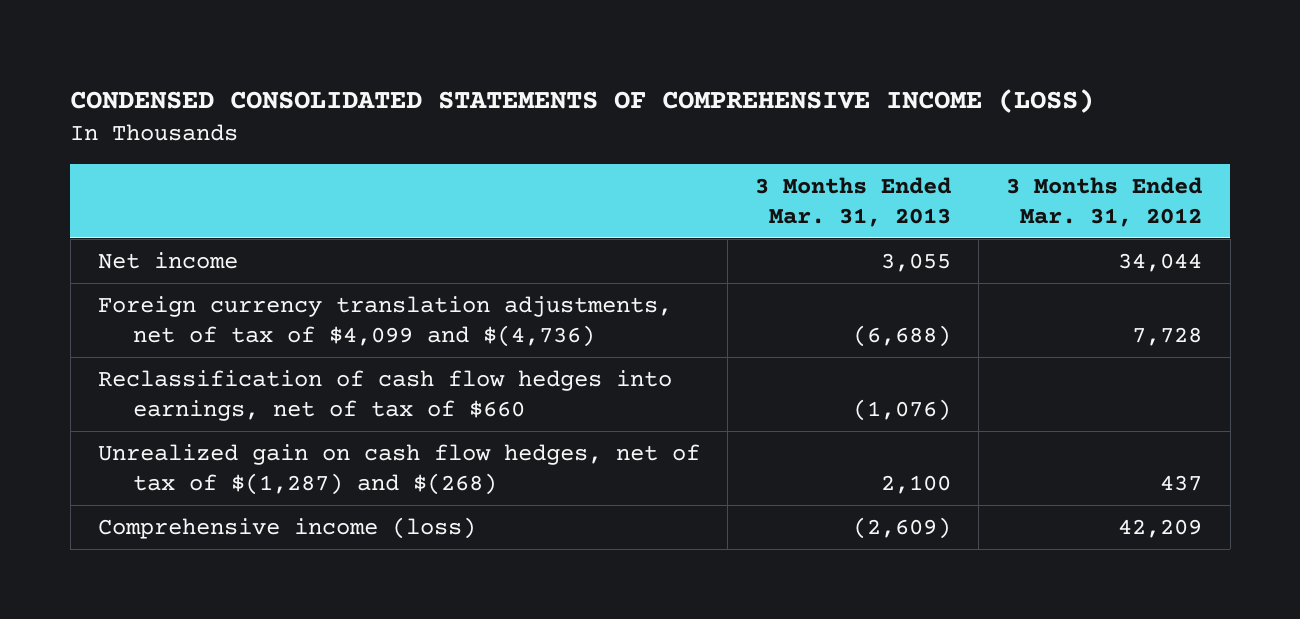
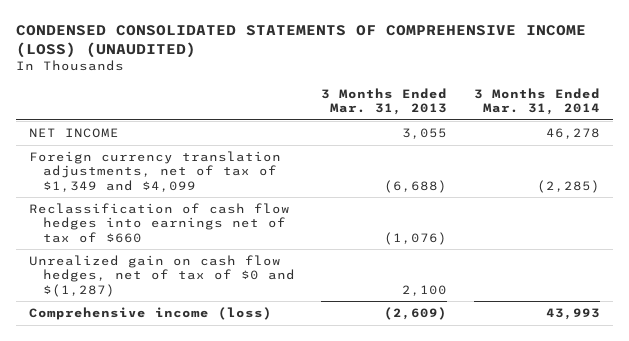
[70,88,1095,113] CONDENSED CONSOLIDATED STATEMENTS OF COMPREHENSIVE INCOME (LOSS) -> [16,24,587,58] CONDENSED CONSOLIDATED STATEMENTS OF COMPREHENSIVE INCOME (LOSS) (UNAUDITED)
[1006,176,1203,228] 3 Months Ended Mar. 31, 2012 -> none
none -> [473,88,600,116] 3 Months Ended Mar. 31, 2014
[97,251,238,269] Net income -> [29,128,120,139] NET INCOME
[97,295,672,347] Foreign currency translation adjustments, net of tax of $4,099 and $(4,736) -> [29,151,282,192] Foreign currency translation adjustments, net of tax of $1,349 and $4,099
[97,369,672,421] Reclassification of cash flow hedges into earnings, net of tax of $660 -> [29,203,291,243] Reclassification of cash flow hedges into earnings net of tax of $660
[97,443,700,495] Unrealized gain on cash flow hedges, net of tax of $(1,287) and $(268) -> [29,255,296,297] Unrealized gain on cash flow hedges, net of tax of $0 and $(1,287)

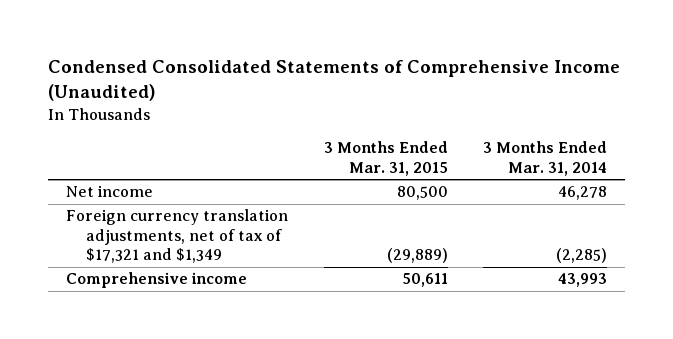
[16,24,587,58] CONDENSED CONSOLIDATED STATEMENTS OF COMPREHENSIVE INCOME (LOSS) (UNAUDITED) -> [47,59,620,102] Condensed Consolidated Statements of Comprehensive Income (Unaudited)
[321,88,448,116] 3 Months Ended Mar. 31, 2013 -> none
none -> [323,141,448,176] 3 Months Ended Mar. 31, 2015
[29,203,291,243] Reclassification of cash flow hedges into earnings net of tax of $660 -> none
[29,255,296,297] Unrealized gain on cash flow hedges, net of tax of $0 and $(1,287) -> none
[29,128,120,139] NET INCOME -> [65,185,153,198] Net income
[29,151,282,192] Foreign currency translation adjustments, net of tax of $1,349 and $4,099 -> [65,209,288,264] Foreign currency translation adjustments, net of tax of $17,321 and $1,349
[29,307,273,321] Comprehensive income (loss) -> [65,272,247,289] Comprehensive income

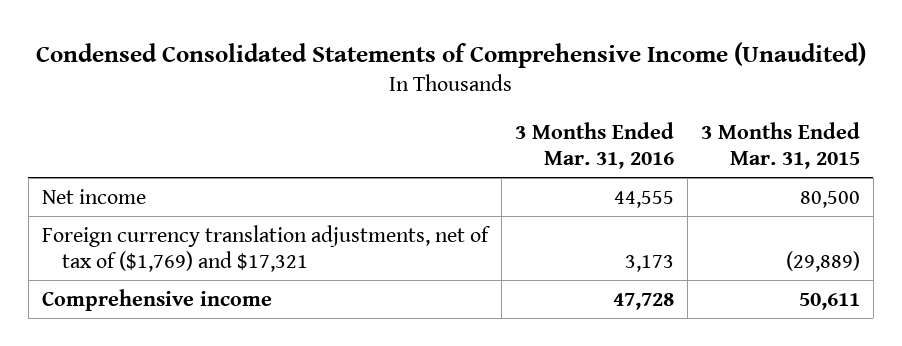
[483,141,608,176] 3 Months Ended Mar. 31, 2014 -> none
none -> [514,121,674,170] 3 Months Ended Mar. 31, 2016
[65,209,288,264] Foreign currency translation adjustments, net of tax of $17,321 and $1,349 -> [41,224,491,273] Foreign currency translation adjustments, net of tax of ($1,769) and $17,321

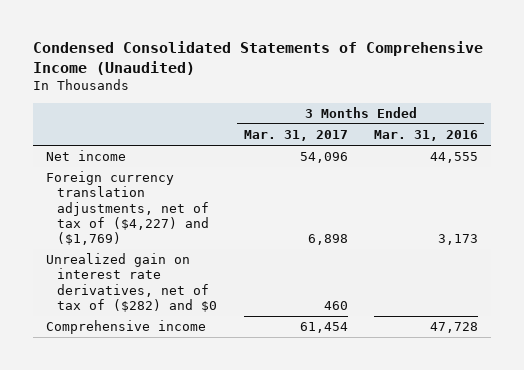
[700,121,860,170] 3 Months Ended Mar. 31, 2015 -> none
none -> [243,130,348,142] Mar. 31, 2017
[41,224,491,273] Foreign currency translation adjustments, net of tax of ($1,769) and $17,321 -> [46,171,210,245] Foreign currency translation adjustments, net of tax of ($4,227) and ($1,769)
none -> [46,253,218,312] Unrealized gain on interest rate derivatives, net of tax of ($282) and $0

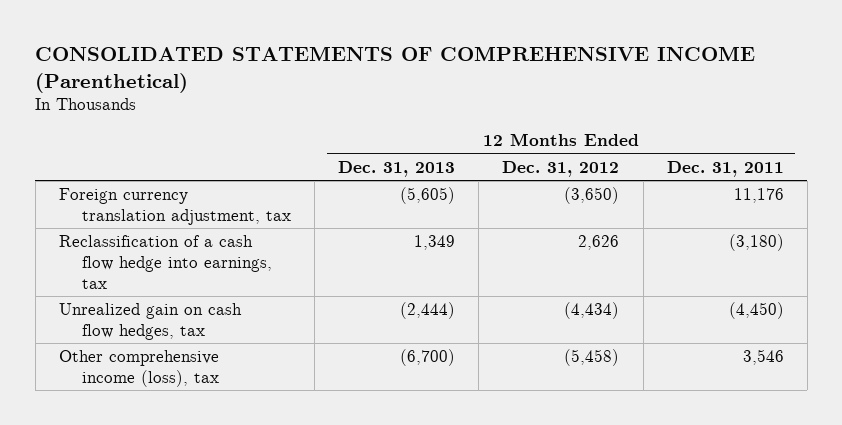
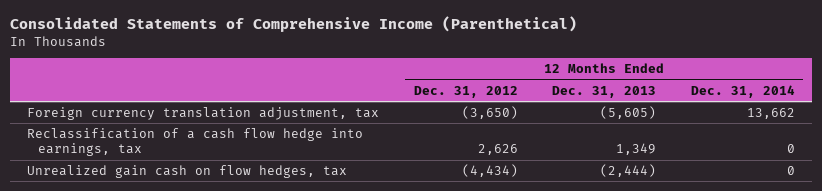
[35,46,756,93] CONSOLIDATED STATEMENTS OF COMPREHENSIVE INCOME (Parenthetical) -> [10,16,578,33] Consolidated Statements of Comprehensive Income (Parenthetical)
[666,160,784,177] Dec. 31, 2011 -> none
none -> [690,84,795,98] Dec. 31, 2014
[58,350,220,387] Other comprehensive income (loss), tax -> none
[58,303,242,340] Unrealized gain on cash flow hedges, tax -> [27,164,348,178] Unrealized gain cash on flow hedges, tax

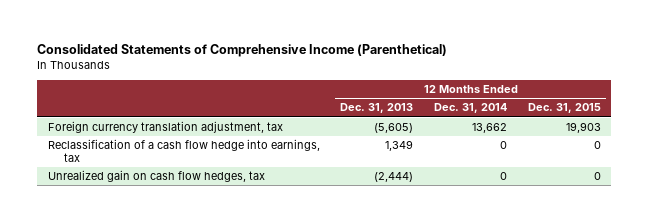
[413,85,518,98] Dec. 31, 2012 -> none
none -> [527,103,601,114] Dec. 31, 2015
[27,164,348,178] Unrealized gain cash on flow hedges, tax -> [47,170,265,183] Unrealized gain on cash flow hedges, tax

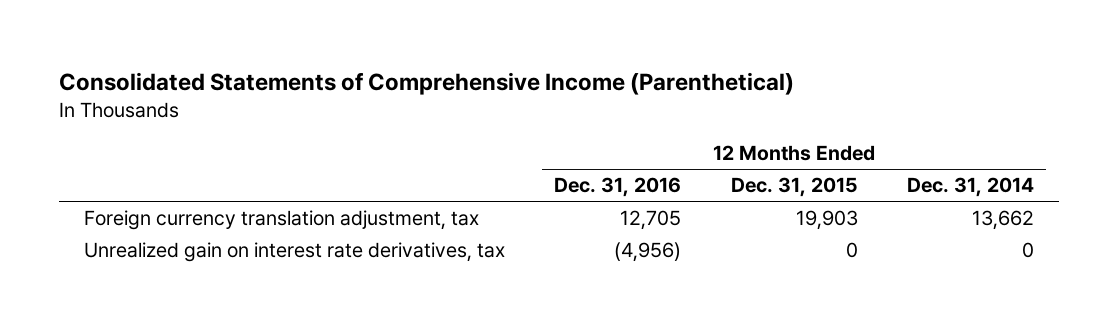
[340,103,414,114] Dec. 31, 2013 -> none
none -> [554,177,682,198] Dec. 31, 2016
[47,139,320,162] Reclassification of a cash flow hedge into earnings, tax -> none
[47,170,265,183] Unrealized gain on cash flow hedges, tax -> [83,242,505,263] Unrealized gain on interest rate derivatives, tax

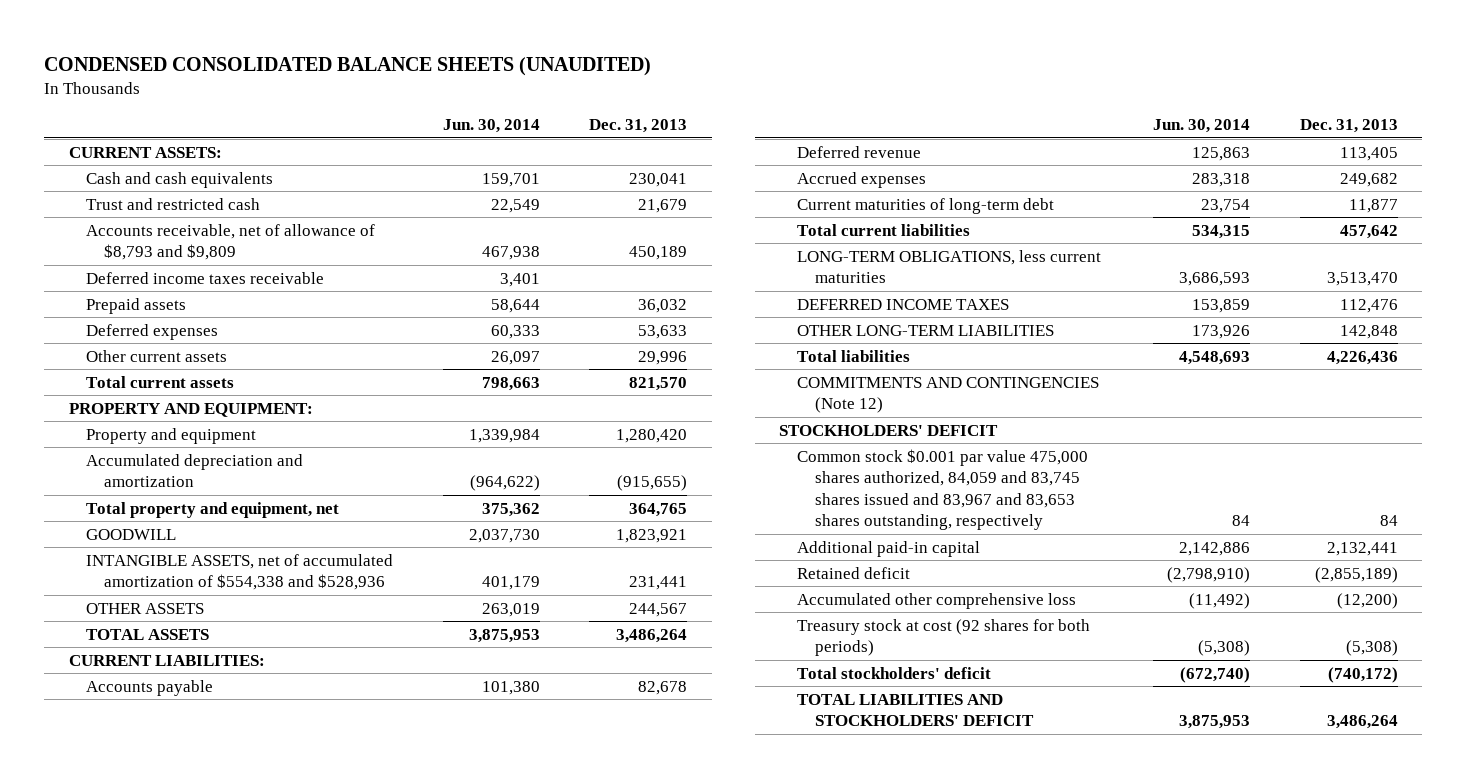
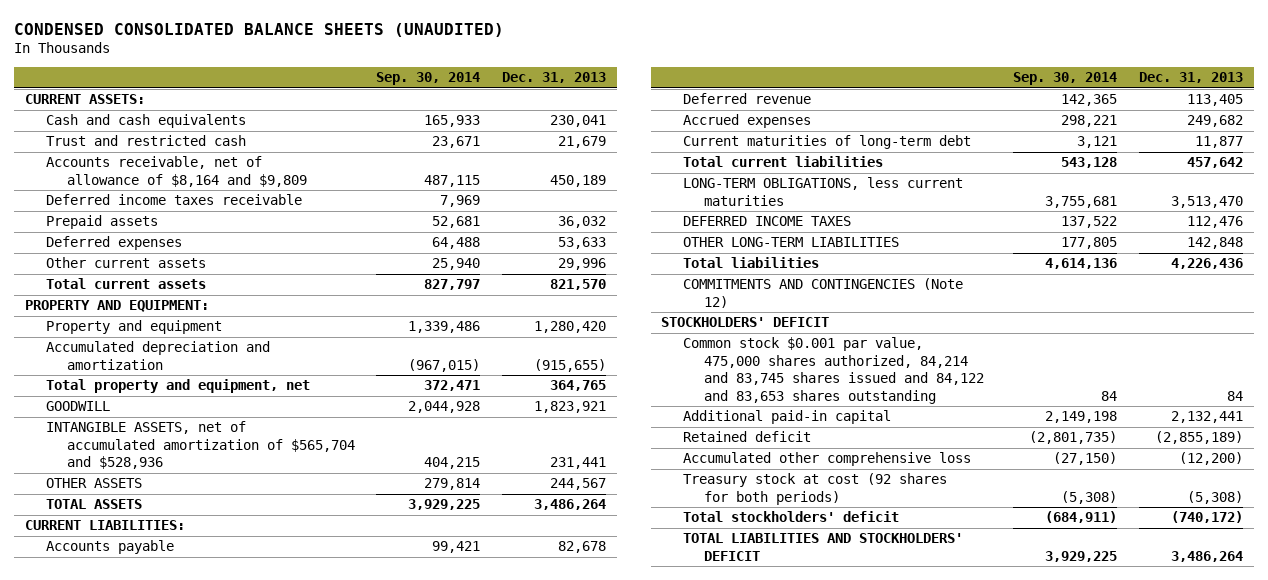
[442,118,540,133] Jun. 30, 2014 -> none
none -> [376,72,481,86] Sep. 30, 2014
[86,223,376,261] Accounts receivable, net of allowance of $8,793 and $9,809 -> [45,156,307,187] Accounts receivable, net of allowance of $8,164 and $9,809
[86,553,394,591] INTANGIBLE ASSETS, net of accumulated amortization of $554,338 and $528,936 -> [45,421,355,470] INTANGIBLE ASSETS, net of accumulated amortization of $565,704 and $528,936
[796,448,1088,531] Common stock $0.001 par value 475,000 shares authorized, 84,059 and 83,745 shares issued and 83,967 and 83,653 shares outstanding, respectively -> [682,337,984,404] Common stock $0.001 par value, 475,000 shares authorized, 84,214 and 83,745 shares issued and 84,122 and 83,653 shares outstanding

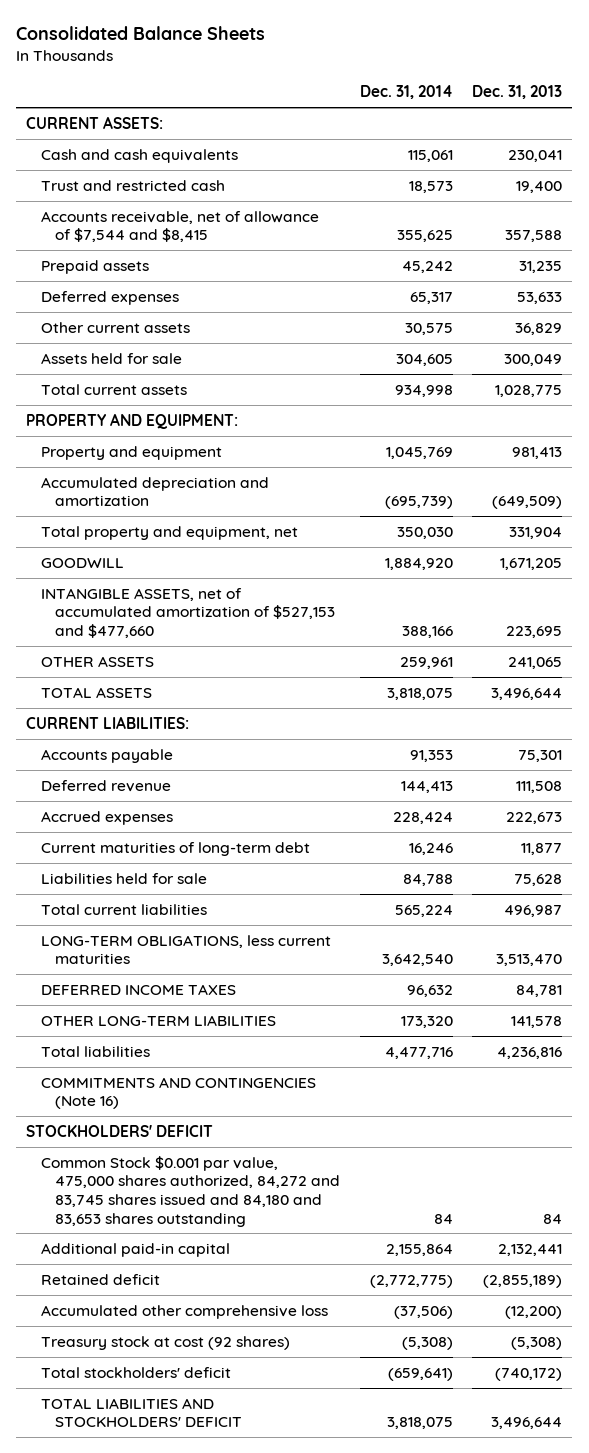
[13,22,504,37] CONDENSED CONSOLIDATED BALANCE SHEETS (UNAUDITED) -> [16,26,266,41] Consolidated Balance Sheets
[376,72,481,86] Sep. 30, 2014 -> none
none -> [359,85,453,100] Dec. 31, 2014
[45,194,302,206] Deferred income taxes receivable -> none
[558,136,607,149] 21,679 -> [516,180,563,193] 19,400
[45,156,307,187] Accounts receivable, net of allowance of $8,164 and $9,809 -> [40,210,319,243] Accounts receivable, net of allowance of $7,544 and $8,415
[550,174,607,187] 450,189 -> [505,230,563,243] 357,588
[558,216,607,229] 36,032 -> [519,260,563,273] 31,235
[558,258,607,271] 29,996 -> [515,322,563,335] 36,829
none -> [40,352,182,364] Assets held for sale
[550,279,607,291] 821,570 -> [495,384,563,397] 1,028,775
[534,321,607,334] 1,280,420 -> [512,446,563,459] 981,413
[534,358,607,372] (915,655) -> [492,496,563,510] (649,509)
[550,380,607,392] 364,765 -> [509,526,563,539] 331,904
[534,401,607,414] 1,823,921 -> [500,557,563,570] 1,671,205
[45,421,355,470] INTANGIBLE ASSETS, net of accumulated amortization of $565,704 and $528,936 -> [40,587,335,638] INTANGIBLE ASSETS, net of accumulated amortization of $527,153 and $477,660
[550,457,607,470] 231,441 -> [506,625,563,638] 223,695
[550,478,607,491] 244,567 -> [508,656,563,669] 241,065
[534,499,607,511] 3,486,264 -> [491,687,563,700] 3,496,644
[558,541,607,554] 82,678 -> [518,749,563,762] 75,301
[1186,94,1243,107] 113,405 -> [516,780,563,793] 111,508
[1186,115,1243,128] 249,682 -> [506,811,563,824] 222,673
none -> [40,872,207,884] Liabilities held for sale
[1186,157,1243,169] 457,642 -> [504,904,563,917] 496,987
[1186,216,1243,229] 112,476 -> [516,984,563,997] 84,781
[1186,237,1243,250] 142,848 -> [511,1015,563,1028] 141,578
[1170,258,1243,270] 4,226,436 -> [497,1046,563,1059] 4,236,816
[682,278,963,308] COMMITMENTS AND CONTINGENCIES (Note 12) -> [40,1076,316,1110] COMMITMENTS AND CONTINGENCIES (Note 16)
[682,337,984,404] Common stock $0.001 par value, 475,000 shares authorized, 84,214 and 83,745 shares issued and 84,122 and 83,653 shares outstanding -> [40,1155,340,1227] Common Stock $0.001 par value, 475,000 shares authorized, 84,272 and 83,745 shares issued and 84,180 and 83,653 shares outstanding
[682,473,947,505] Treasury stock at cost (92 shares for both periods) -> [40,1335,290,1350] Treasury stock at cost (92 shares)
[1170,550,1243,562] 3,486,264 -> [491,1417,563,1430] 3,496,644

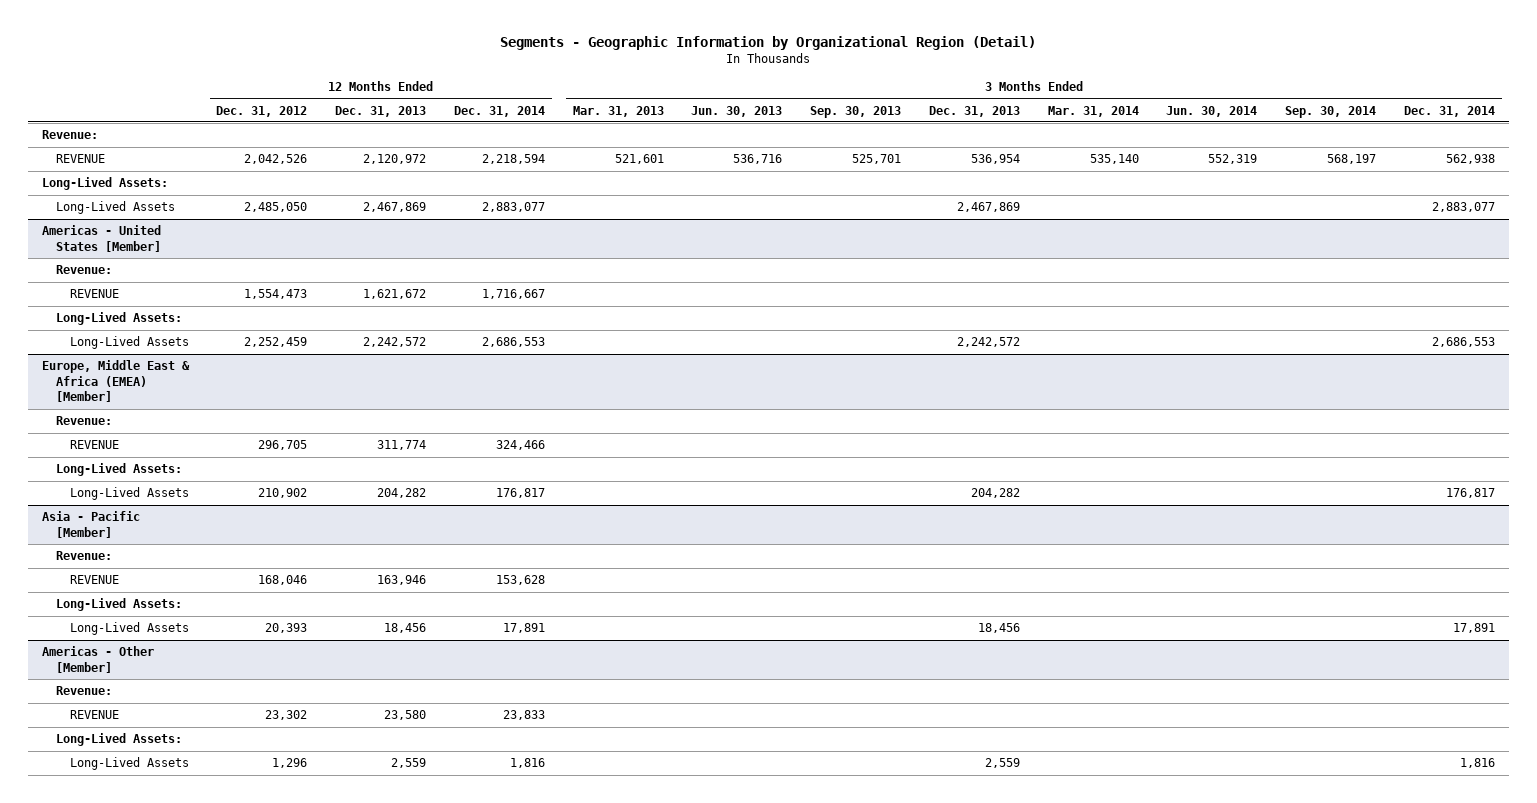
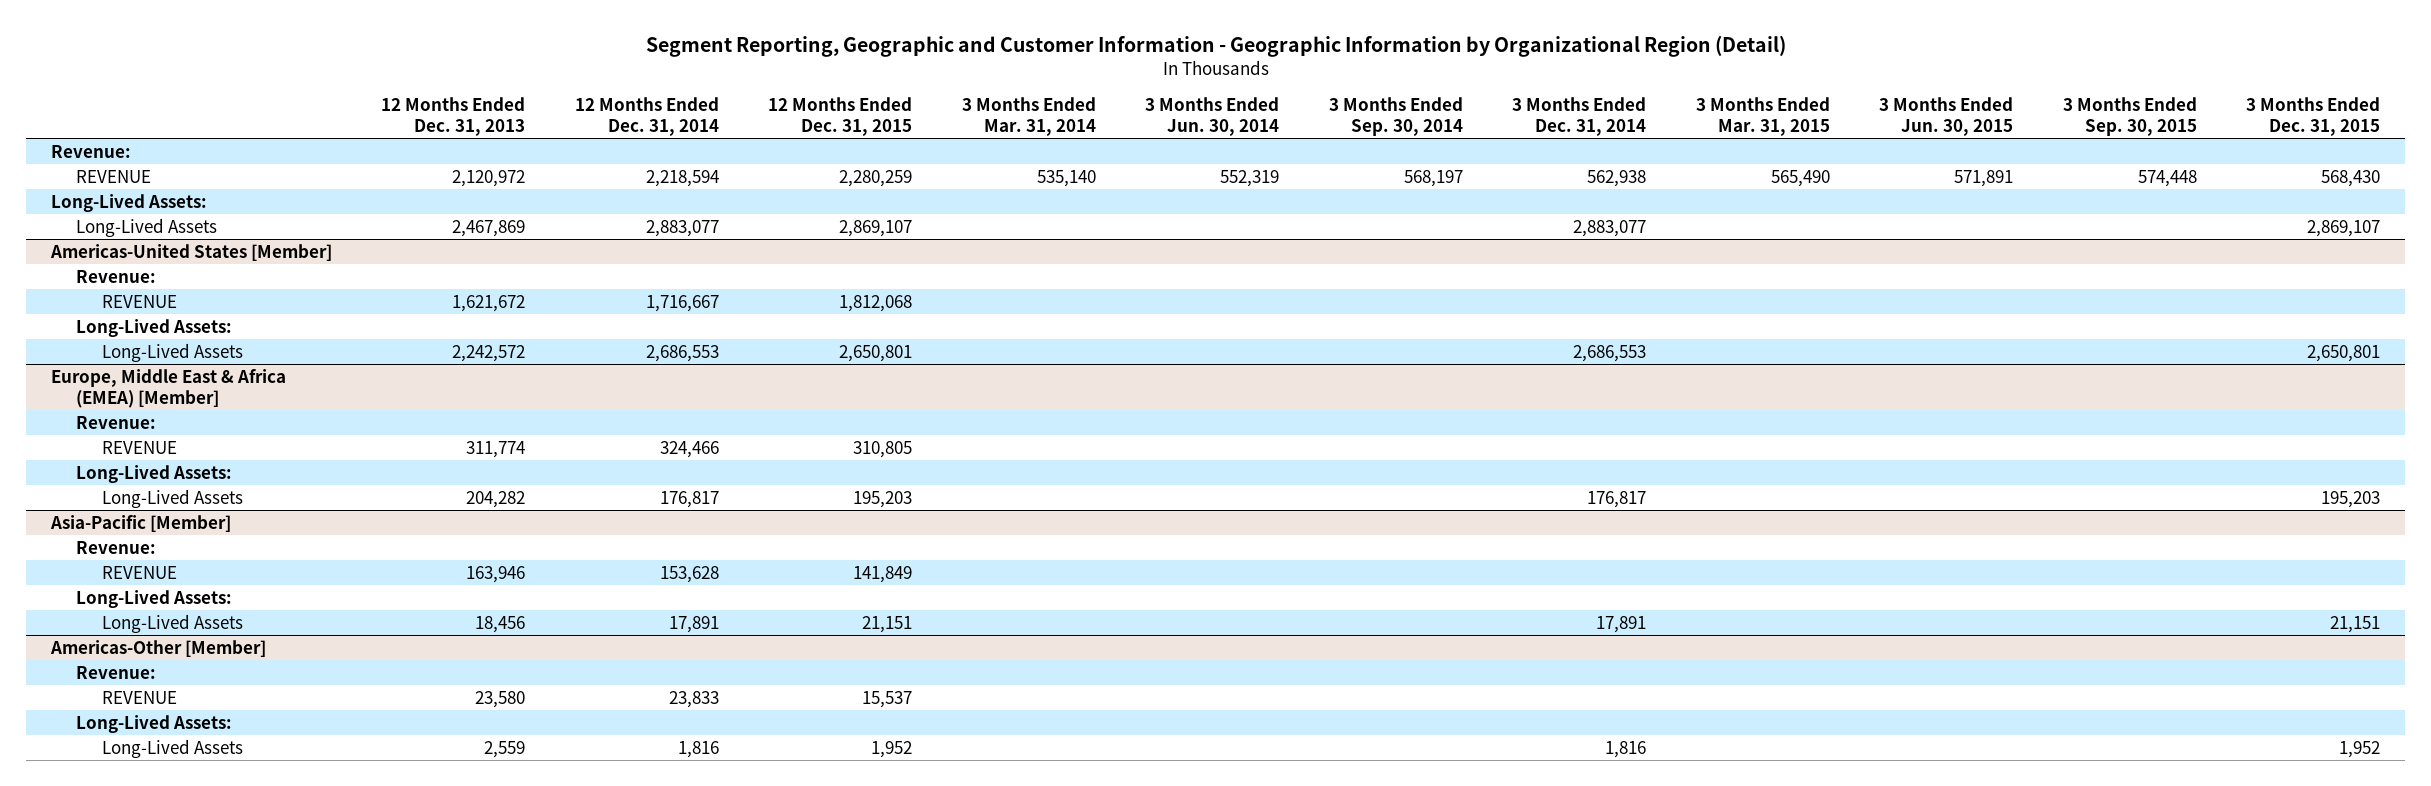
[500,35,1037,50] Segments - Geographic Information by Organizational Region (Detail) -> [645,35,1786,58] Segment Reporting, Geographic and Customer Information - Geographic Information by Organizational Region (Detail)
[216,105,308,117] Dec. 31, 2012 -> none
[572,105,664,117] Mar. 31, 2013 -> none
[691,105,783,117] Jun. 30, 2013 -> none
[810,105,902,118] Sep. 30, 2013 -> none
[928,105,1020,117] Dec. 31, 2013 -> none
none -> [768,96,913,136] 12 Months Ended Dec. 31, 2015
none -> [1695,96,1830,136] 3 Months Ended Mar. 31, 2015
none -> [1879,96,2014,136] 3 Months Ended Jun. 30, 2015
none -> [2062,96,2197,136] 3 Months Ended Sep. 30, 2015
none -> [2246,96,2381,136] 3 Months Ended Dec. 31, 2015
[41,225,161,252] Americas - United States [Member] -> [49,243,332,261] Americas-United States [Member]
[41,511,140,538] Asia - Pacific [Member] -> [49,514,231,532] Asia-Pacific [Member]
[41,646,154,673] Americas - Other [Member] -> [49,639,266,657] Americas-Other [Member]

